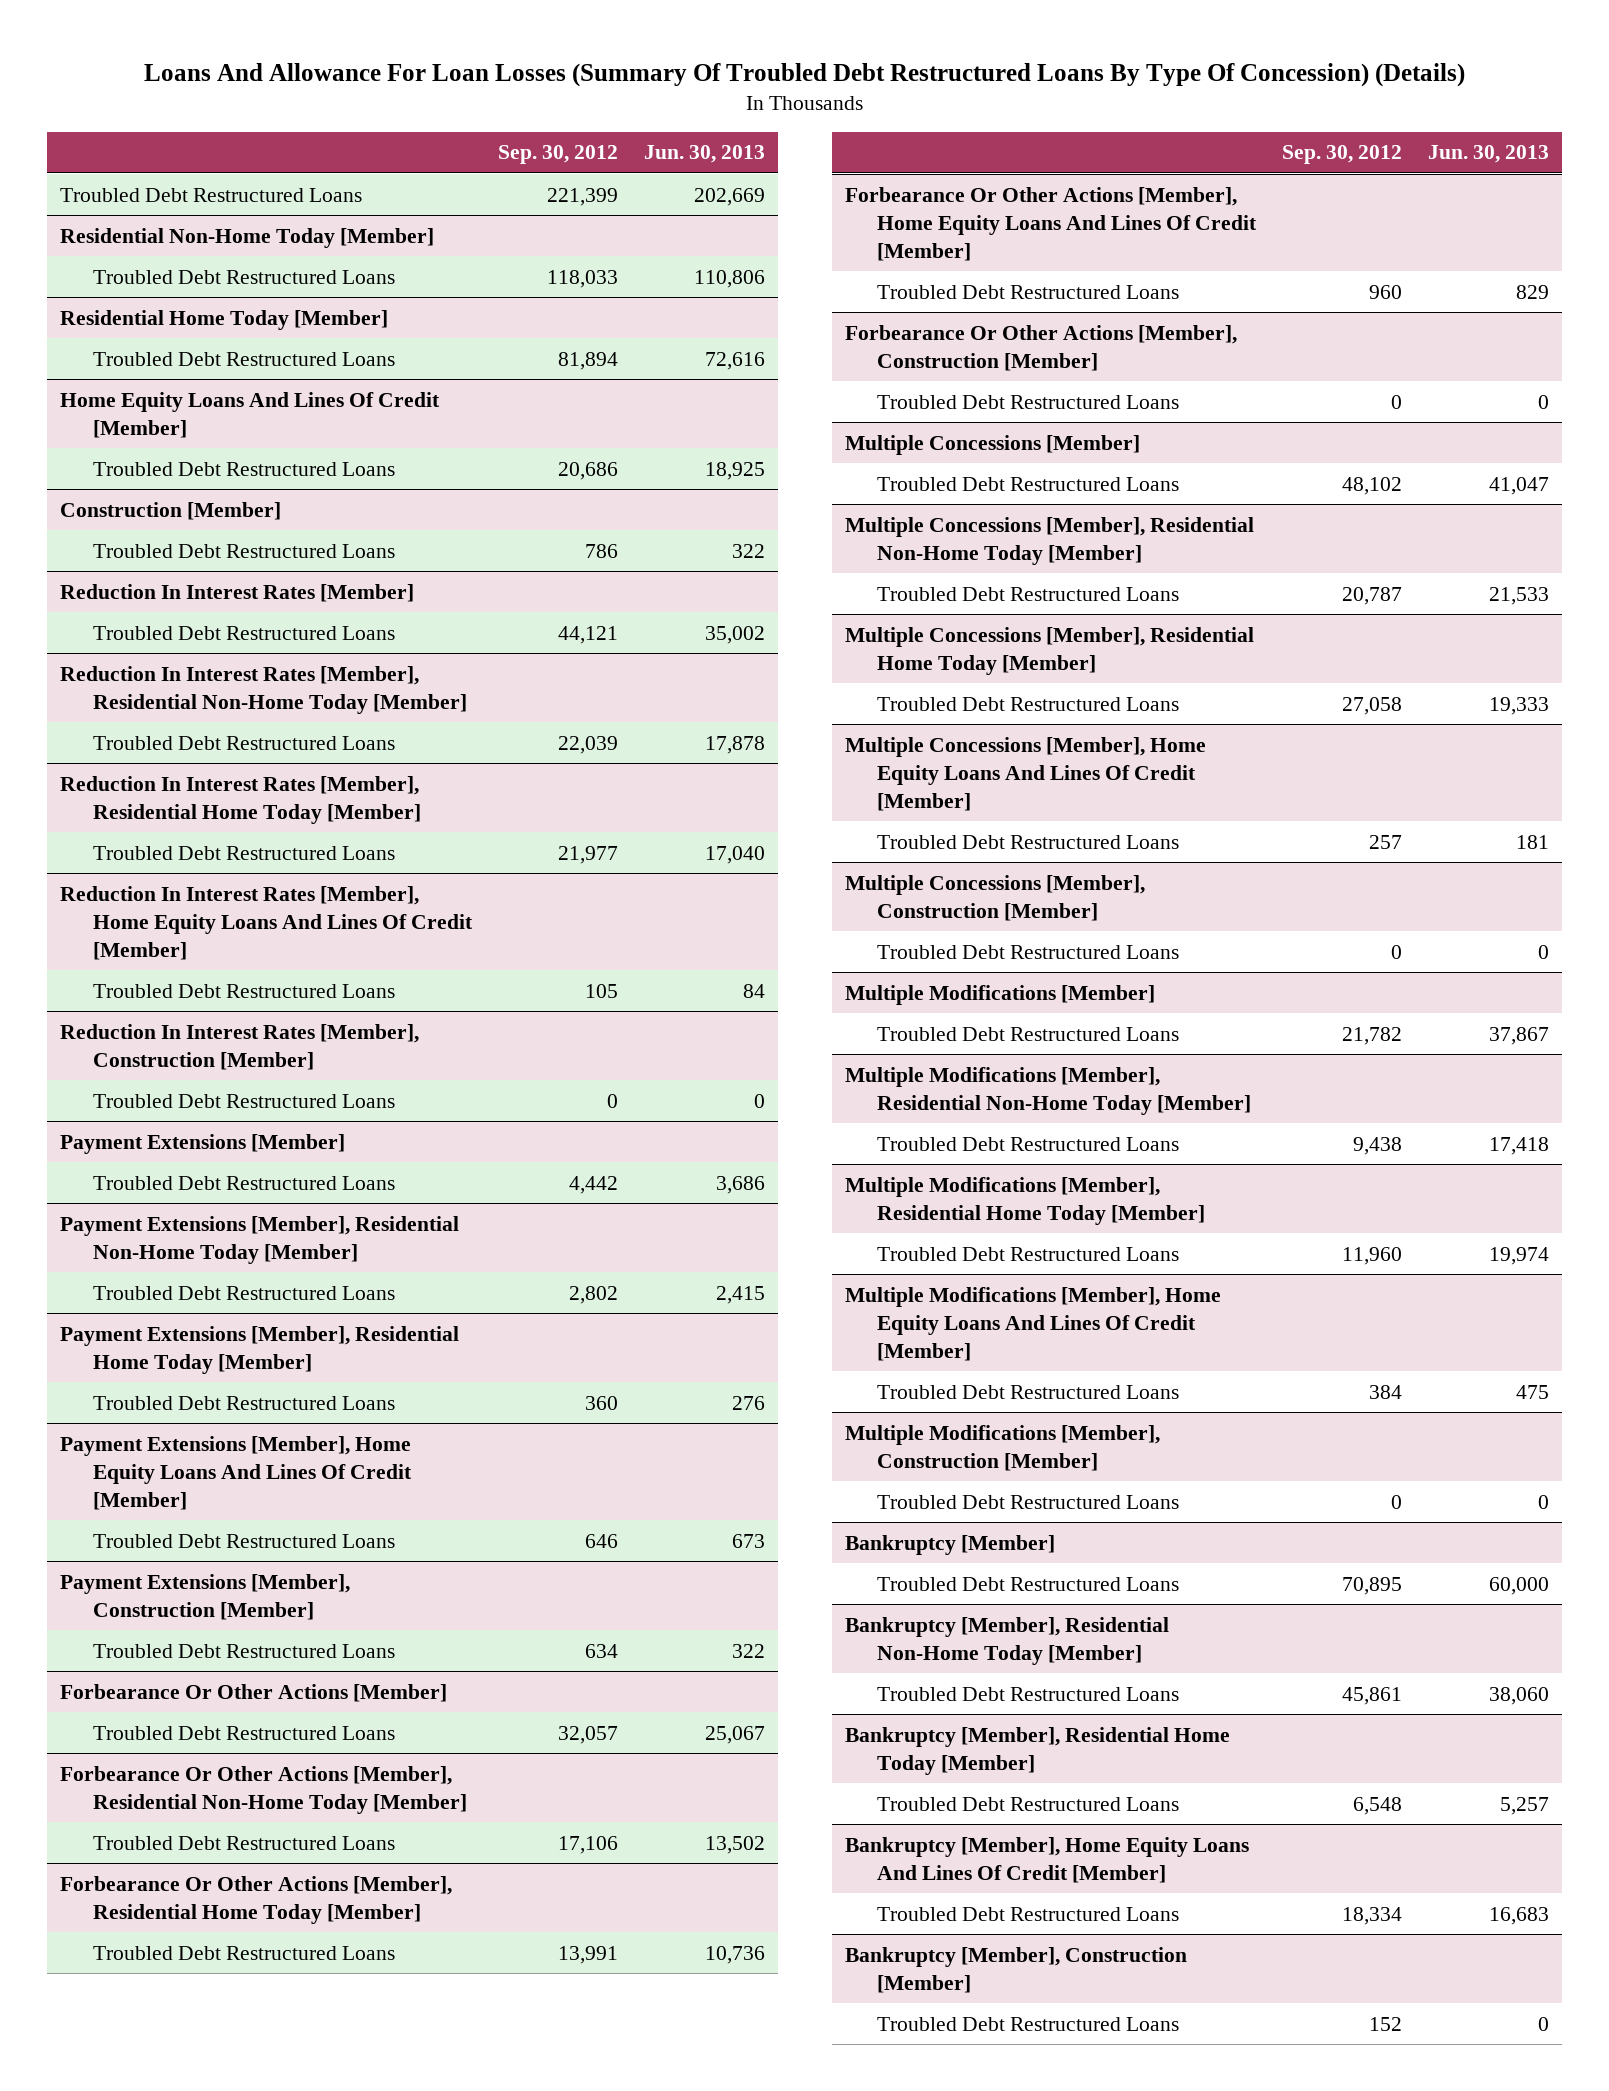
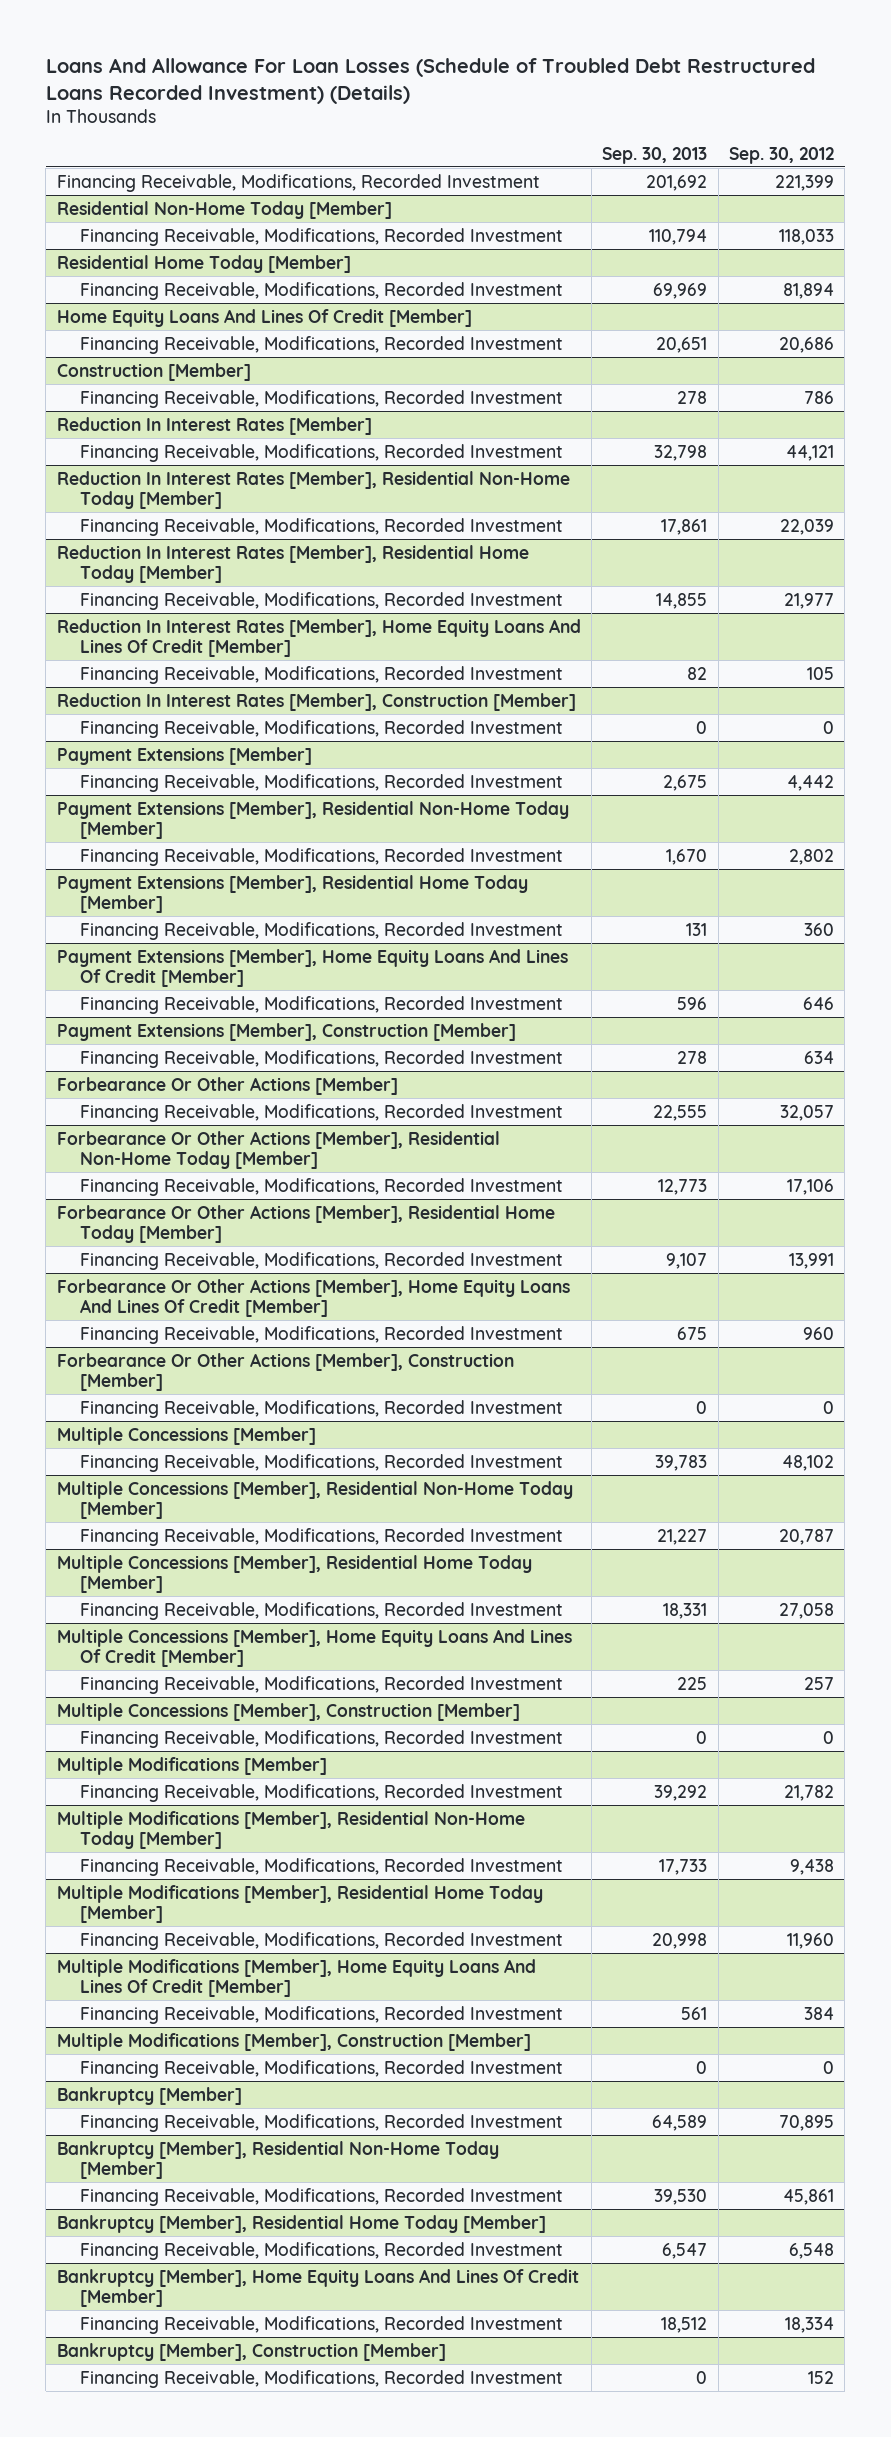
[143,62,1465,87] Loans And Allowance For Loan Losses (Summary Of Troubled Debt Restructured Loans By Type Of Concession) (Details) -> [45,57,815,104] Loans And Allowance For Loan Losses (Schedule of Troubled Debt Restructured Loans Recorded Investment) (Details)
[643,145,765,164] Jun. 30, 2013 -> none
none -> [602,146,708,164] Sep. 30, 2013
[59,187,362,202] Troubled Debt Restructured Loans -> [56,173,540,192] Financing Receivable, Modifications, Recorded Investment
[92,269,395,284] Troubled Debt Restructured Loans -> [80,227,564,246] Financing Receivable, Modifications, Recorded Investment
[92,351,395,366] Troubled Debt Restructured Loans -> [80,281,564,300] Financing Receivable, Modifications, Recorded Investment
[92,461,395,476] Troubled Debt Restructured Loans -> [80,335,564,354] Financing Receivable, Modifications, Recorded Investment
[92,543,395,558] Troubled Debt Restructured Loans -> [80,389,564,408] Financing Receivable, Modifications, Recorded Investment
[92,625,395,640] Troubled Debt Restructured Loans -> [80,443,564,462] Financing Receivable, Modifications, Recorded Investment
[92,735,395,750] Troubled Debt Restructured Loans -> [80,517,564,536] Financing Receivable, Modifications, Recorded Investment
[92,845,395,860] Troubled Debt Restructured Loans -> [80,591,564,610] Financing Receivable, Modifications, Recorded Investment
[92,983,395,998] Troubled Debt Restructured Loans -> [80,665,564,684] Financing Receivable, Modifications, Recorded Investment
[92,1093,395,1108] Troubled Debt Restructured Loans -> [80,719,564,738] Financing Receivable, Modifications, Recorded Investment
[92,1175,395,1190] Troubled Debt Restructured Loans -> [80,773,564,792] Financing Receivable, Modifications, Recorded Investment
[92,1285,395,1300] Troubled Debt Restructured Loans -> [80,847,564,866] Financing Receivable, Modifications, Recorded Investment
[92,1395,395,1410] Troubled Debt Restructured Loans -> [80,921,564,940] Financing Receivable, Modifications, Recorded Investment
[92,1533,395,1548] Troubled Debt Restructured Loans -> [80,995,564,1014] Financing Receivable, Modifications, Recorded Investment
[92,1643,395,1658] Troubled Debt Restructured Loans -> [80,1049,564,1068] Financing Receivable, Modifications, Recorded Investment
[92,1725,395,1740] Troubled Debt Restructured Loans -> [80,1103,564,1122] Financing Receivable, Modifications, Recorded Investment
[92,1835,395,1850] Troubled Debt Restructured Loans -> [80,1177,564,1196] Financing Receivable, Modifications, Recorded Investment
[92,1945,395,1960] Troubled Debt Restructured Loans -> [80,1251,564,1270] Financing Receivable, Modifications, Recorded Investment
[877,284,1180,299] Troubled Debt Restructured Loans -> [80,1325,564,1344] Financing Receivable, Modifications, Recorded Investment
[877,394,1180,409] Troubled Debt Restructured Loans -> [80,1399,564,1418] Financing Receivable, Modifications, Recorded Investment
[877,476,1180,491] Troubled Debt Restructured Loans -> [80,1453,564,1472] Financing Receivable, Modifications, Recorded Investment
[877,586,1180,601] Troubled Debt Restructured Loans -> [80,1527,564,1546] Financing Receivable, Modifications, Recorded Investment
[877,696,1180,711] Troubled Debt Restructured Loans -> [80,1601,564,1620] Financing Receivable, Modifications, Recorded Investment
[877,834,1180,849] Troubled Debt Restructured Loans -> [80,1675,564,1694] Financing Receivable, Modifications, Recorded Investment
[877,944,1180,959] Troubled Debt Restructured Loans -> [80,1729,564,1748] Financing Receivable, Modifications, Recorded Investment
[877,1026,1180,1041] Troubled Debt Restructured Loans -> [80,1783,564,1802] Financing Receivable, Modifications, Recorded Investment
[877,1136,1180,1151] Troubled Debt Restructured Loans -> [80,1857,564,1876] Financing Receivable, Modifications, Recorded Investment
[877,1246,1180,1261] Troubled Debt Restructured Loans -> [80,1931,564,1950] Financing Receivable, Modifications, Recorded Investment
[877,1384,1180,1399] Troubled Debt Restructured Loans -> [80,2005,564,2024] Financing Receivable, Modifications, Recorded Investment
[877,1494,1180,1509] Troubled Debt Restructured Loans -> [80,2059,564,2078] Financing Receivable, Modifications, Recorded Investment
[877,1576,1180,1591] Troubled Debt Restructured Loans -> [80,2113,564,2132] Financing Receivable, Modifications, Recorded Investment
[877,1686,1180,1701] Troubled Debt Restructured Loans -> [80,2187,564,2206] Financing Receivable, Modifications, Recorded Investment
[877,1796,1180,1811] Troubled Debt Restructured Loans -> [80,2241,564,2260] Financing Receivable, Modifications, Recorded Investment
[877,1906,1180,1921] Troubled Debt Restructured Loans -> [80,2315,564,2334] Financing Receivable, Modifications, Recorded Investment
[877,2016,1180,2031] Troubled Debt Restructured Loans -> [80,2369,564,2388] Financing Receivable, Modifications, Recorded Investment

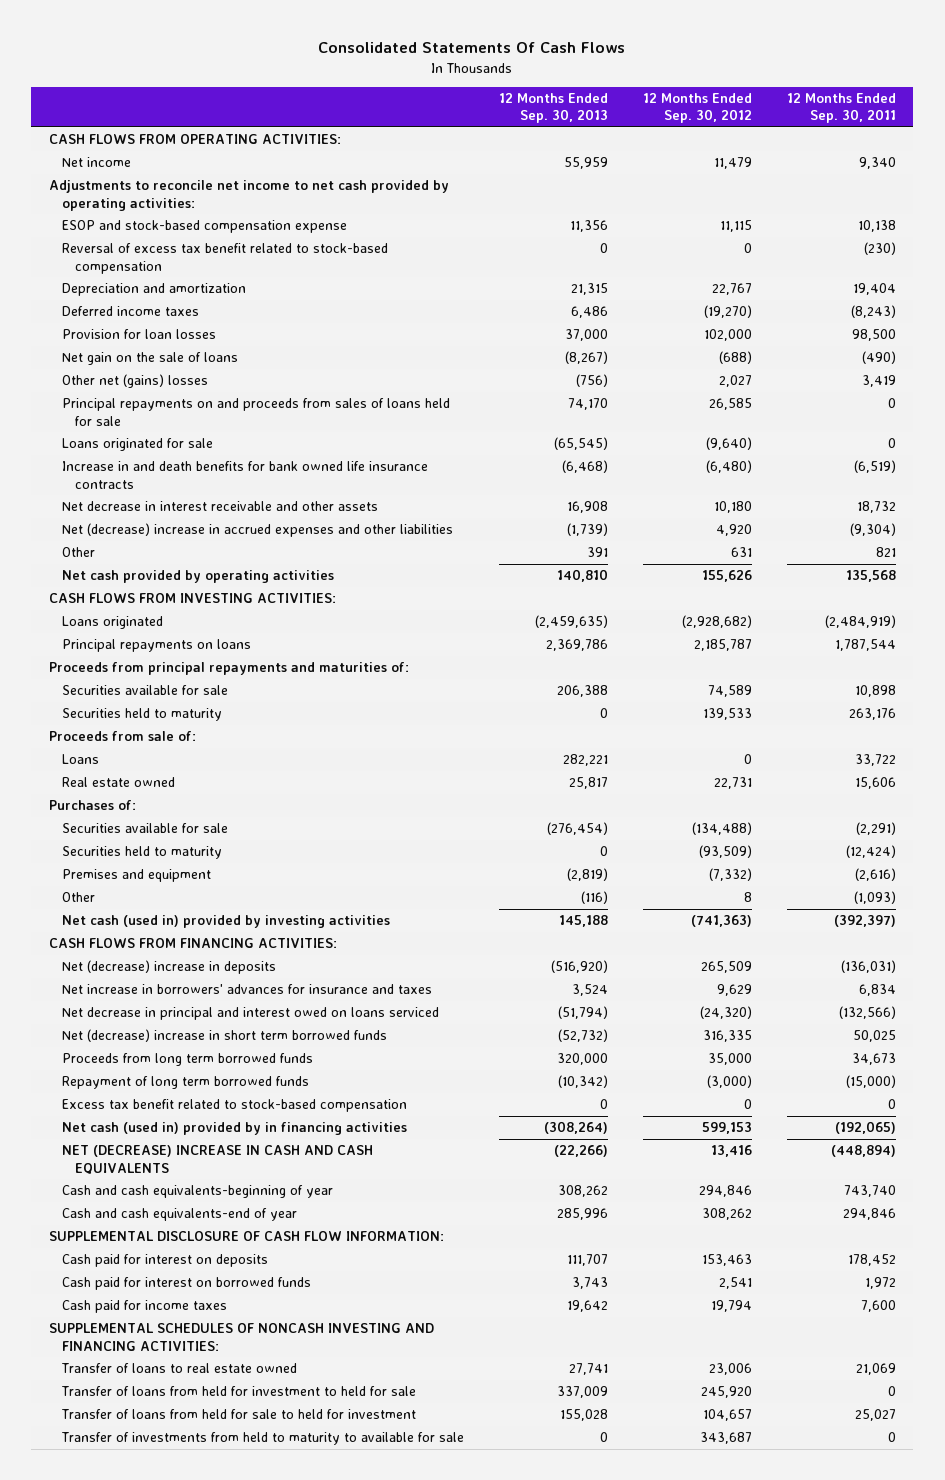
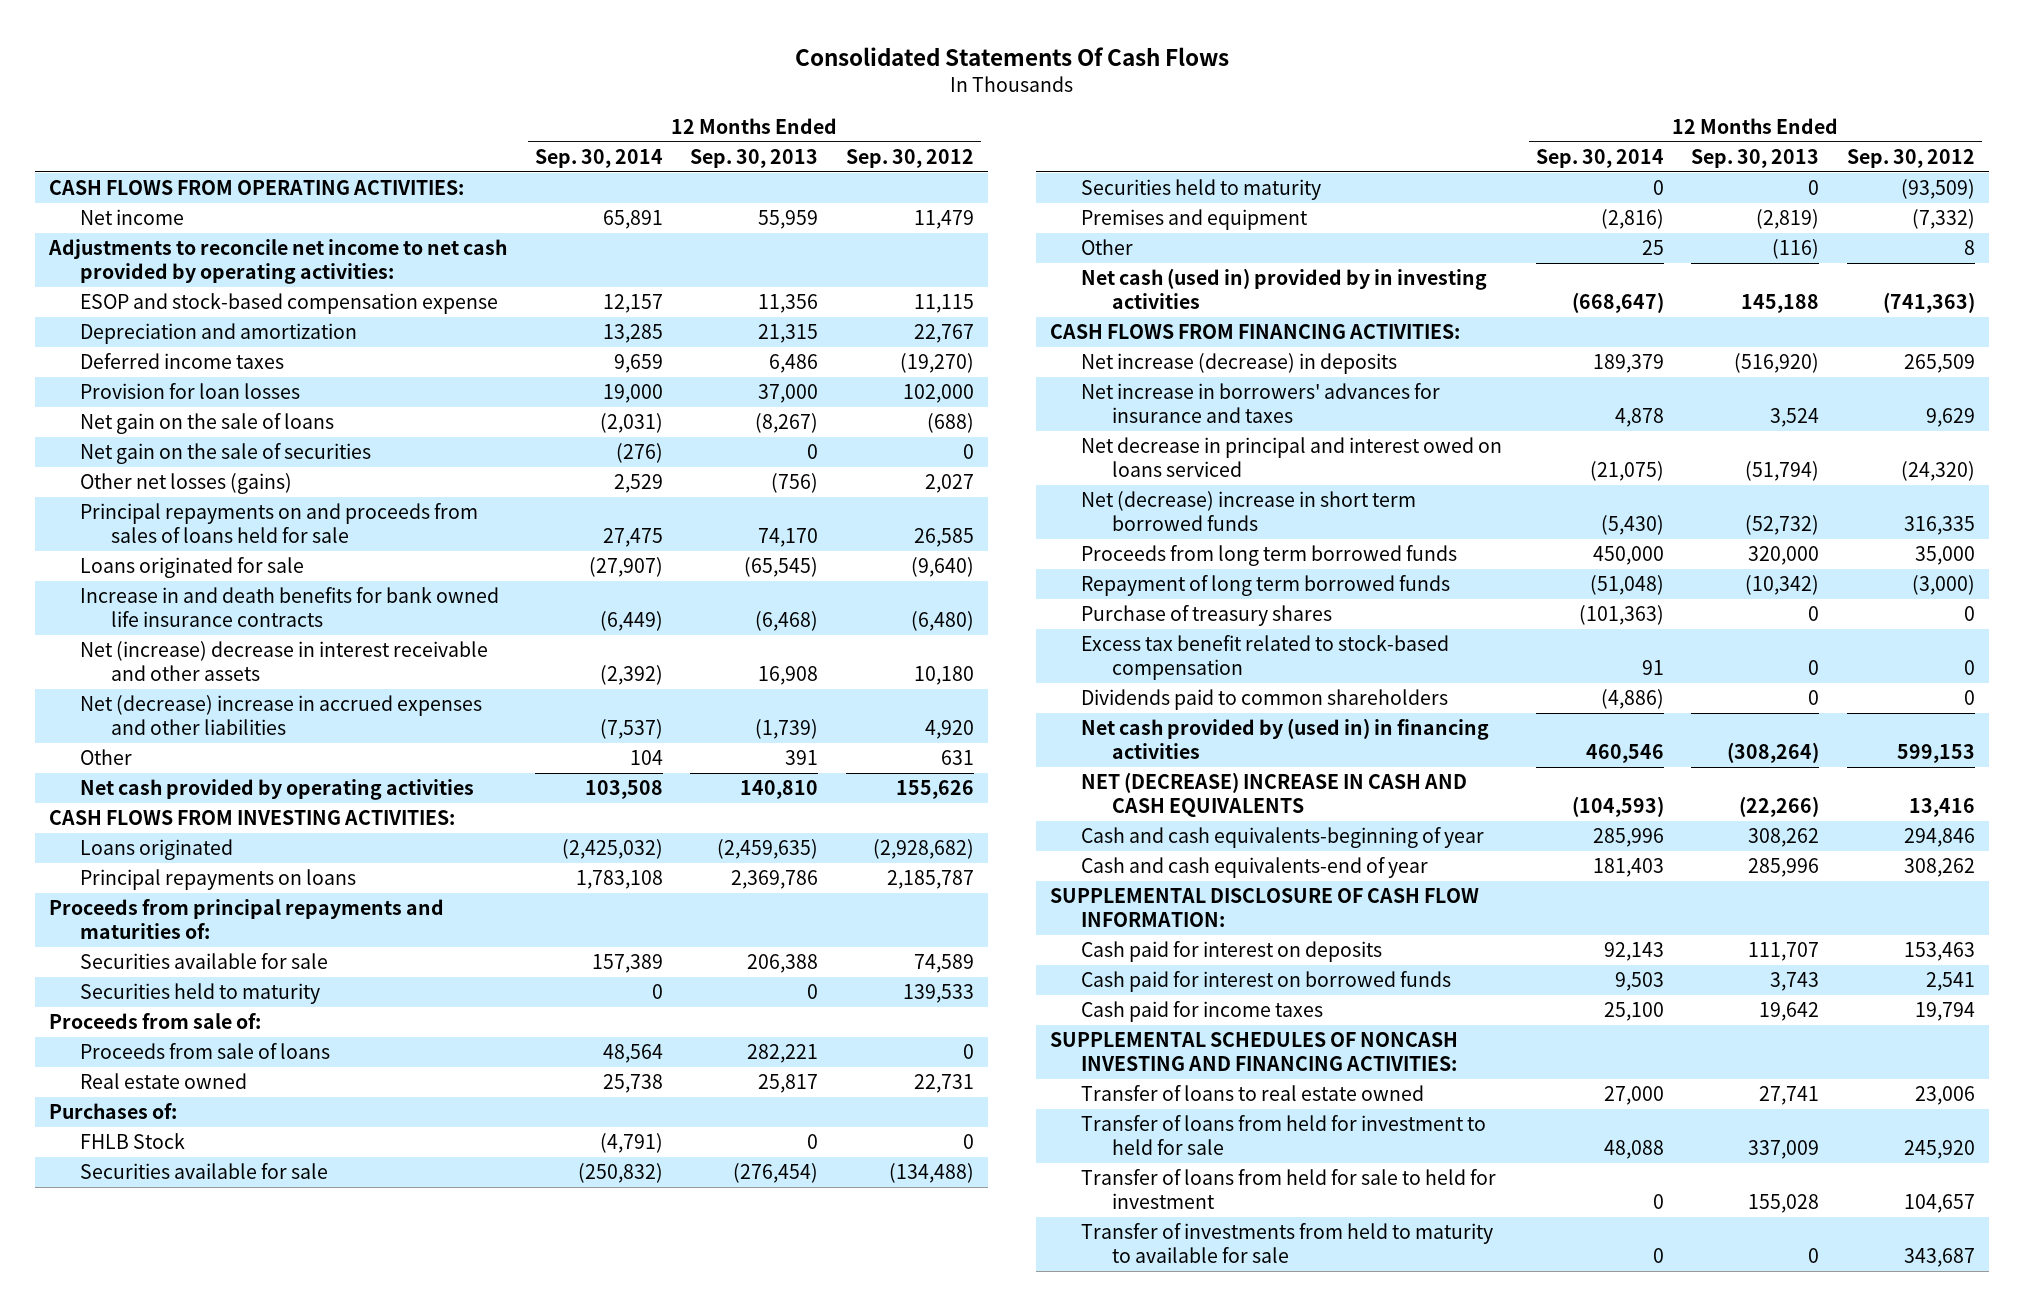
[786,93,896,124] 12 Months Ended Sep. 30, 2011 -> none
none -> [534,148,663,168] Sep. 30, 2014
[61,243,388,274] Reversal of excess tax benefit related to stock-based compensation -> none
none -> [79,443,371,465] Net gain on the sale of securities
[61,374,208,389] Other net (gains) losses -> [79,473,292,495] Other net losses (gains)
[61,501,378,512] Net decrease in interest receivable and other assets -> [79,641,488,681] Net (increase) decrease in interest receivable and other assets
[61,754,99,765] Loans -> [79,1043,330,1060] Proceeds from sale of loans
none -> [79,1133,185,1150] FHLB Stock
[61,915,390,929] Net cash (used in) provided by investing activities -> [1081,268,1488,309] Net cash (used in) provided by in investing activities
[61,960,276,975] Net (decrease) increase in deposits -> [1081,353,1398,375] Net increase (decrease) in deposits
none -> [1081,605,1333,627] Purchase of treasury shares
none -> [1081,689,1449,711] Dividends paid to common shareholders
[61,1122,407,1136] Net cash (used in) provided by in financing activities -> [1081,718,1490,759] Net cash provided by (used in) in financing activities

